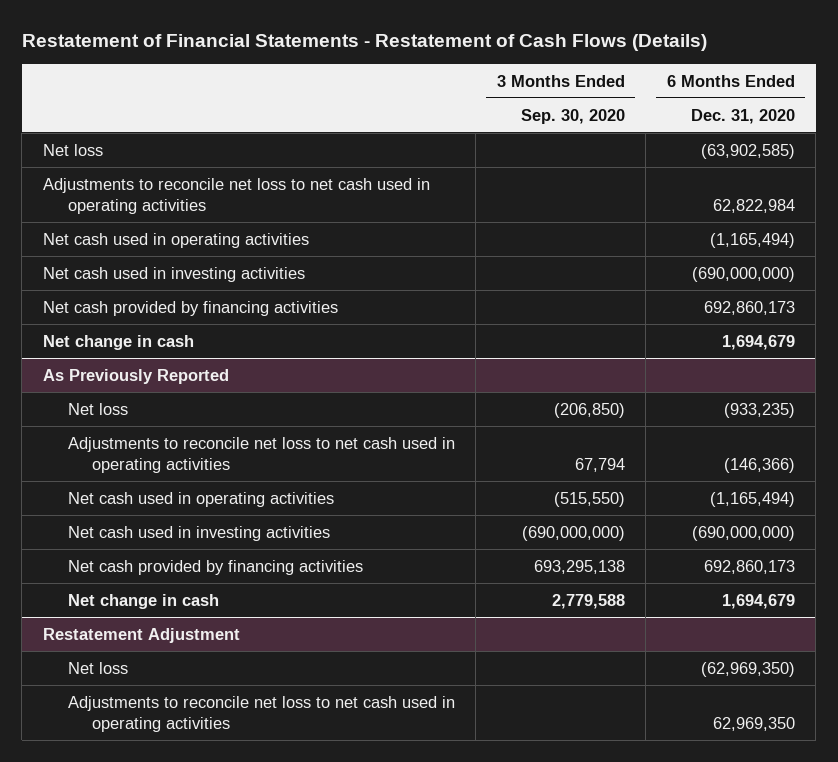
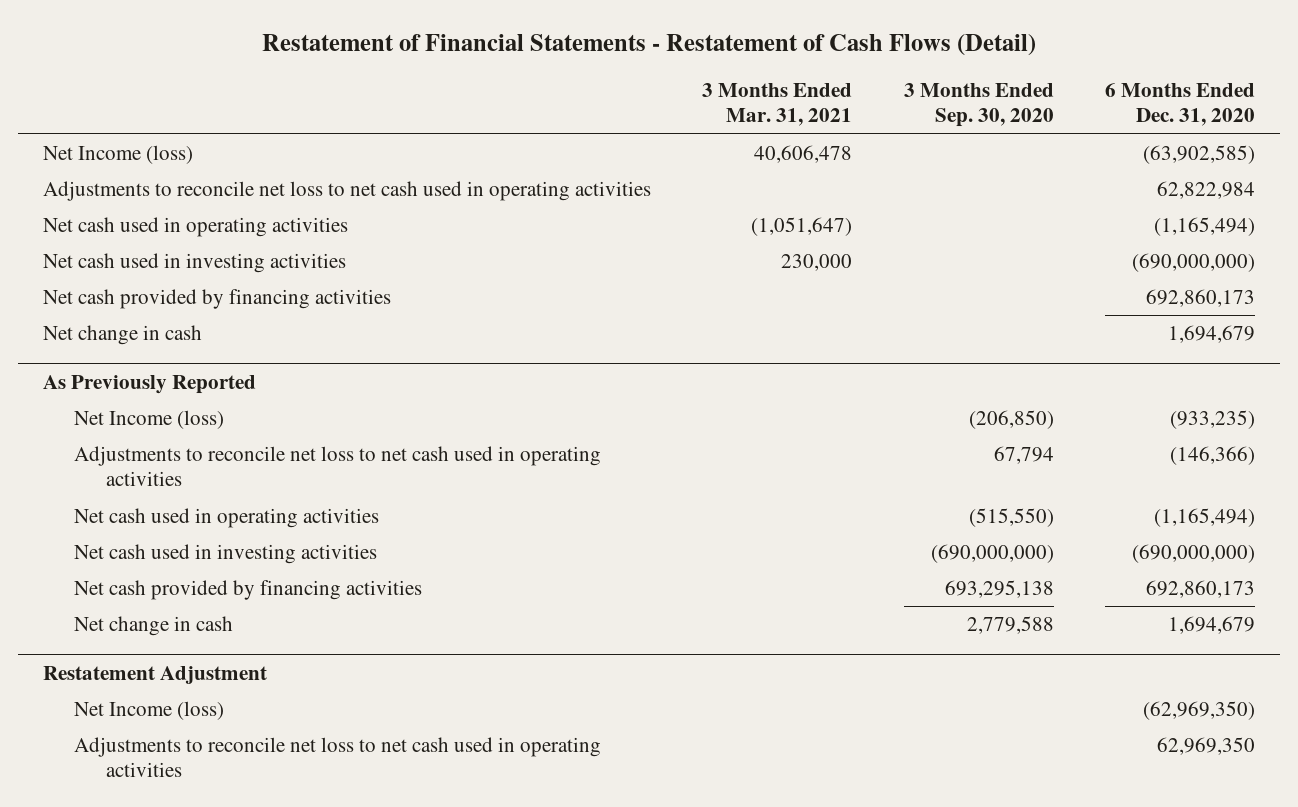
[21,34,707,52] Restatement of Financial Statements - Restatement of Cash Flows (Details) -> [261,33,1036,56] Restatement of Financial Statements - Restatement of Cash Flows (Detail)
none -> [702,83,853,127] 3 Months Ended Mar. 31, 2021
[42,143,103,156] Net loss -> [43,145,194,165] Net Income (loss)
[67,402,128,415] Net loss -> [74,410,225,430] Net Income (loss)
[67,661,128,674] Net loss -> [74,701,225,721] Net Income (loss)

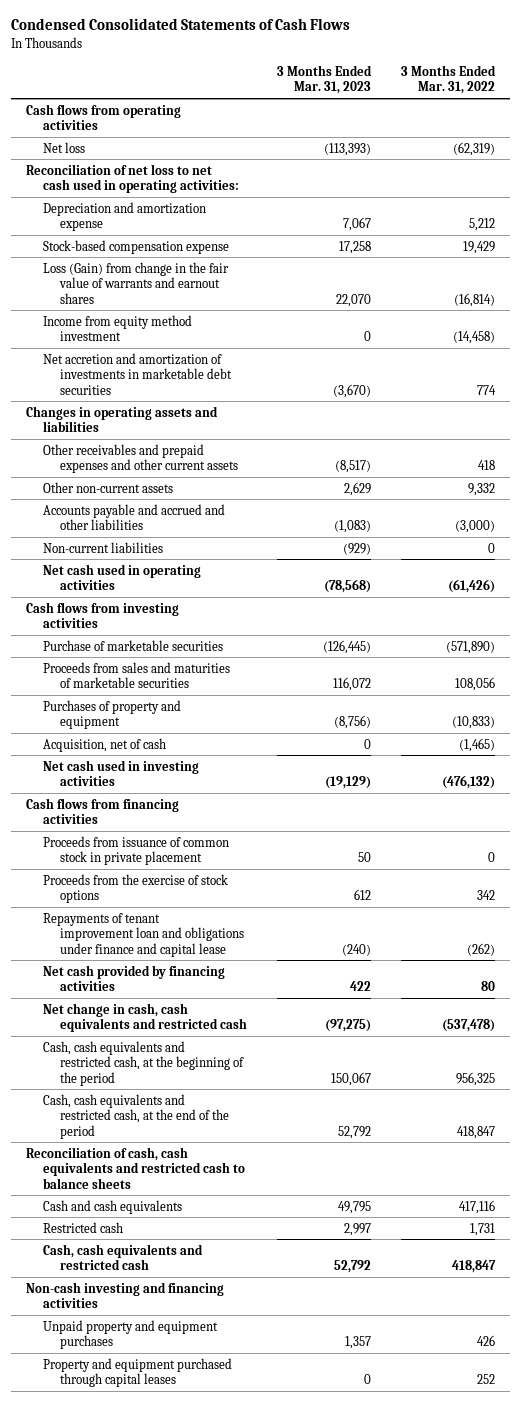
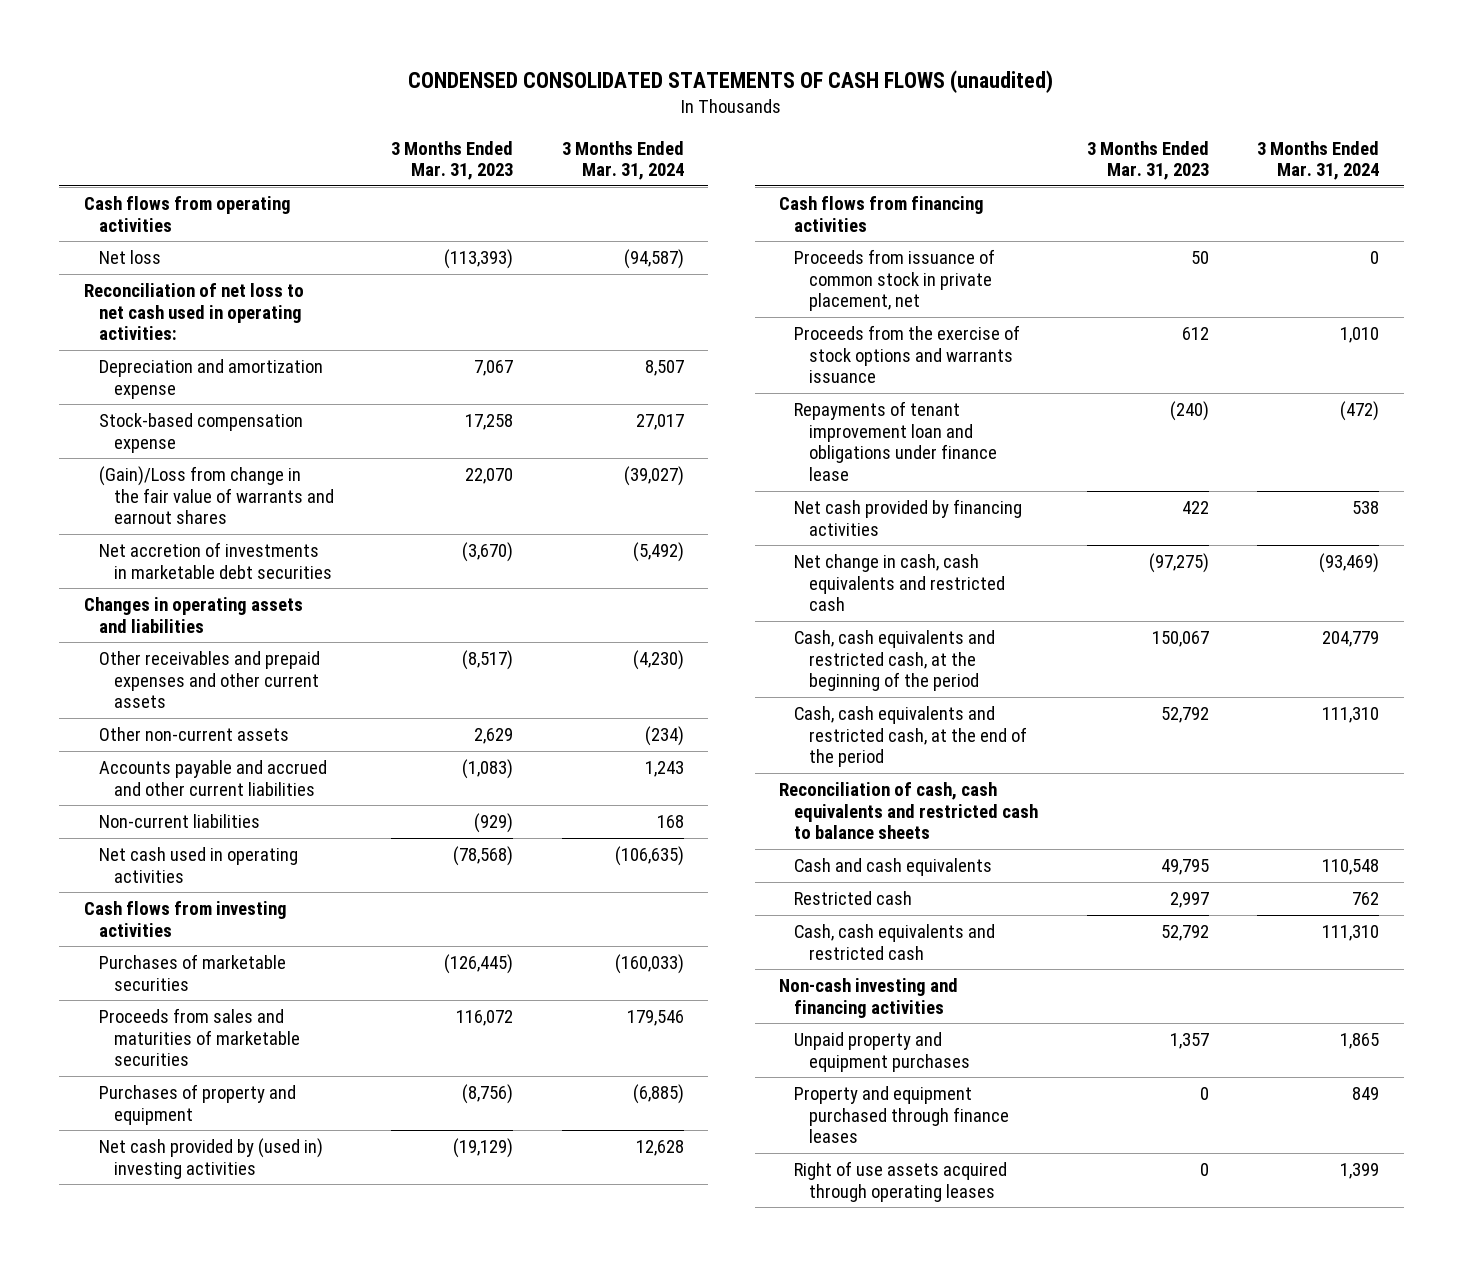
[10,18,350,31] Condensed Consolidated Statements of Cash Flows -> [408,69,1054,93] CONDENSED CONSOLIDATED STATEMENTS OF CASH FLOWS (unaudited)
[401,64,497,95] 3 Months Ended Mar. 31, 2022 -> none
none -> [561,140,684,181] 3 Months Ended Mar. 31, 2024
[43,314,193,342] Income from equity method investment -> none
[43,261,230,304] Loss (Gain) from change in the fair value of warrants and earnout shares -> [98,466,335,525] (Gain)/Loss from change in the fair value of warrants and earnout shares
[43,352,233,395] Net accretion and amortization of investments in marketable debt securities -> [98,542,333,579] Net accretion of investments in marketable debt securities
[43,503,226,531] Accounts payable and accrued and other liabilities -> [98,760,327,796] Accounts payable and accrued and other current liabilities
[43,639,224,651] Purchase of marketable securities -> [98,954,286,991] Purchases of marketable securities
[43,737,167,752] Acquisition, net of cash -> none
[43,759,200,787] Net cash used in investing activities -> [98,1138,323,1179] Net cash provided by (used in) investing activities
[43,835,230,866] Proceeds from issuance of common stock in private placement -> [794,249,996,312] Proceeds from issuance of common stock in private placement, net
[43,873,229,904] Proceeds from the exercise of stock options -> [794,325,1021,384] Proceeds from the exercise of stock options and warrants issuance
[43,912,245,957] Repayments of tenant improvement loan and obligations under finance and capital lease -> [794,401,998,481] Repayments of tenant improvement loan and obligations under finance lease
[43,1357,233,1388] Property and equipment purchased through capital leases -> [794,1086,1010,1144] Property and equipment purchased through finance leases
none -> [794,1161,1008,1202] Right of use assets acquired through operating leases

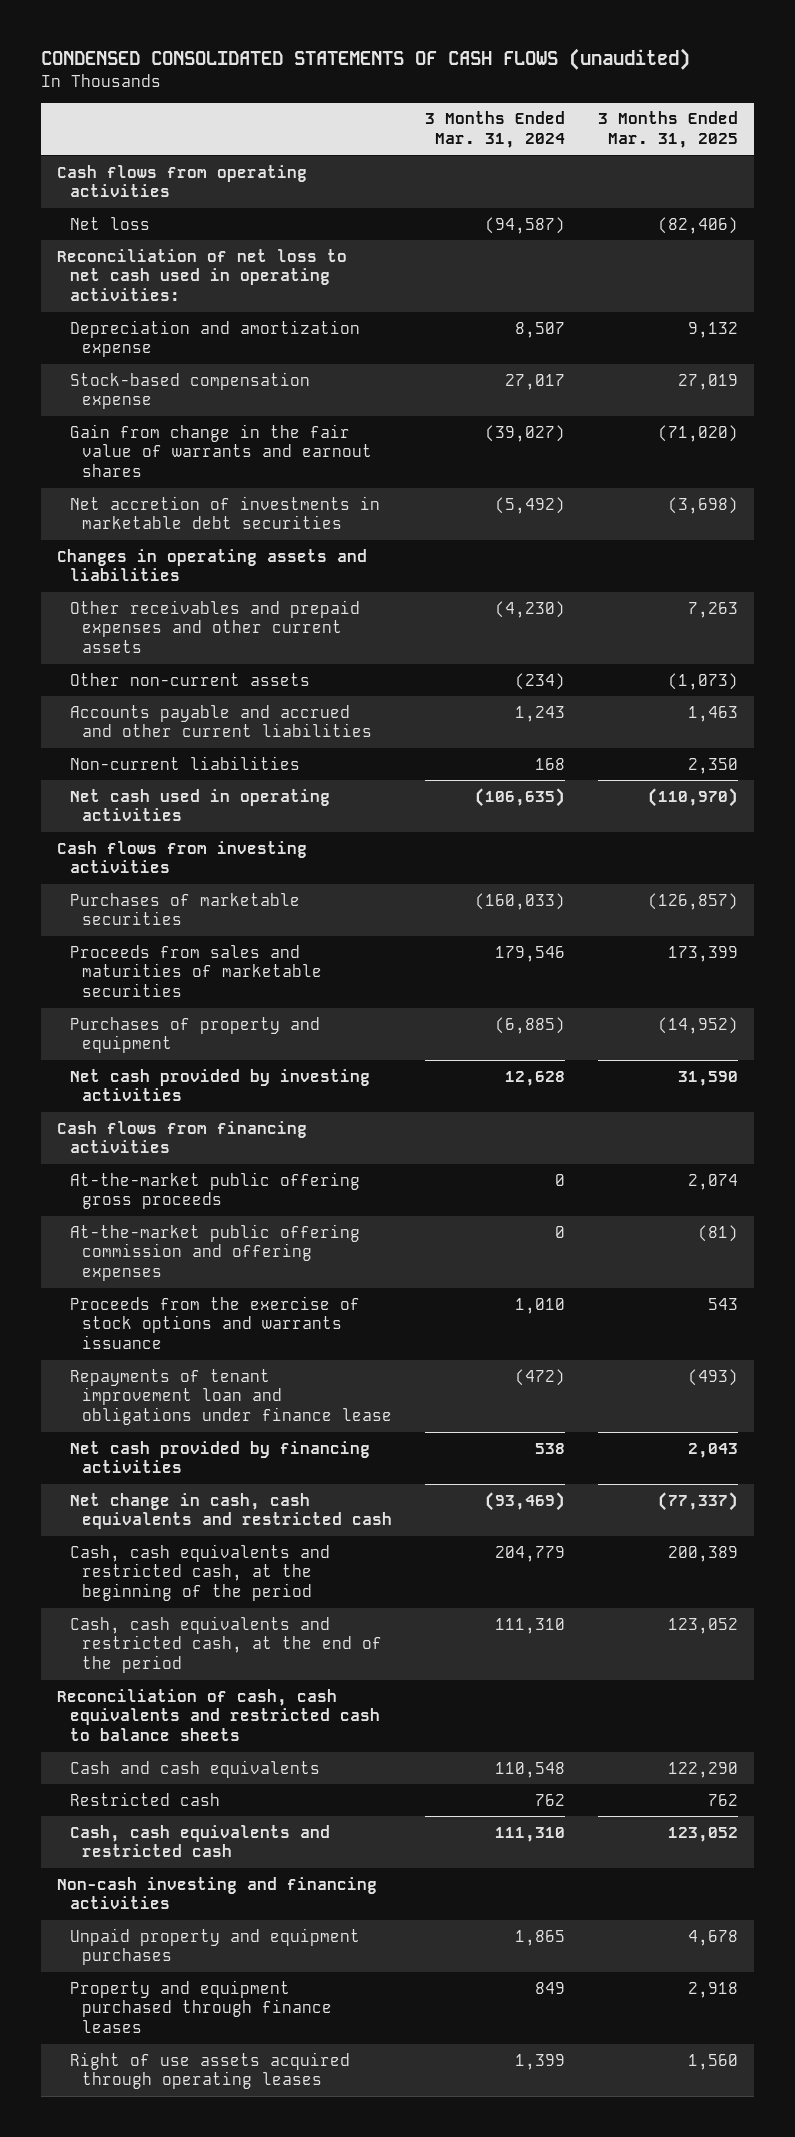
[391,140,514,181] 3 Months Ended Mar. 31, 2023 -> none
none -> [598,111,739,149] 3 Months Ended Mar. 31, 2025
[98,466,335,525] (Gain)/Loss from change in the fair value of warrants and earnout shares -> [69,423,373,478] Gain from change in the fair value of warrants and earnout shares
[98,1138,323,1179] Net cash provided by (used in) investing activities -> [69,1068,370,1102] Net cash provided by investing activities
[794,249,996,312] Proceeds from issuance of common stock in private placement, net -> none
none -> [69,1171,360,1210] At-the-market public offering gross proceeds
none -> [69,1223,360,1282] At-the-market public offering commission and offering expenses

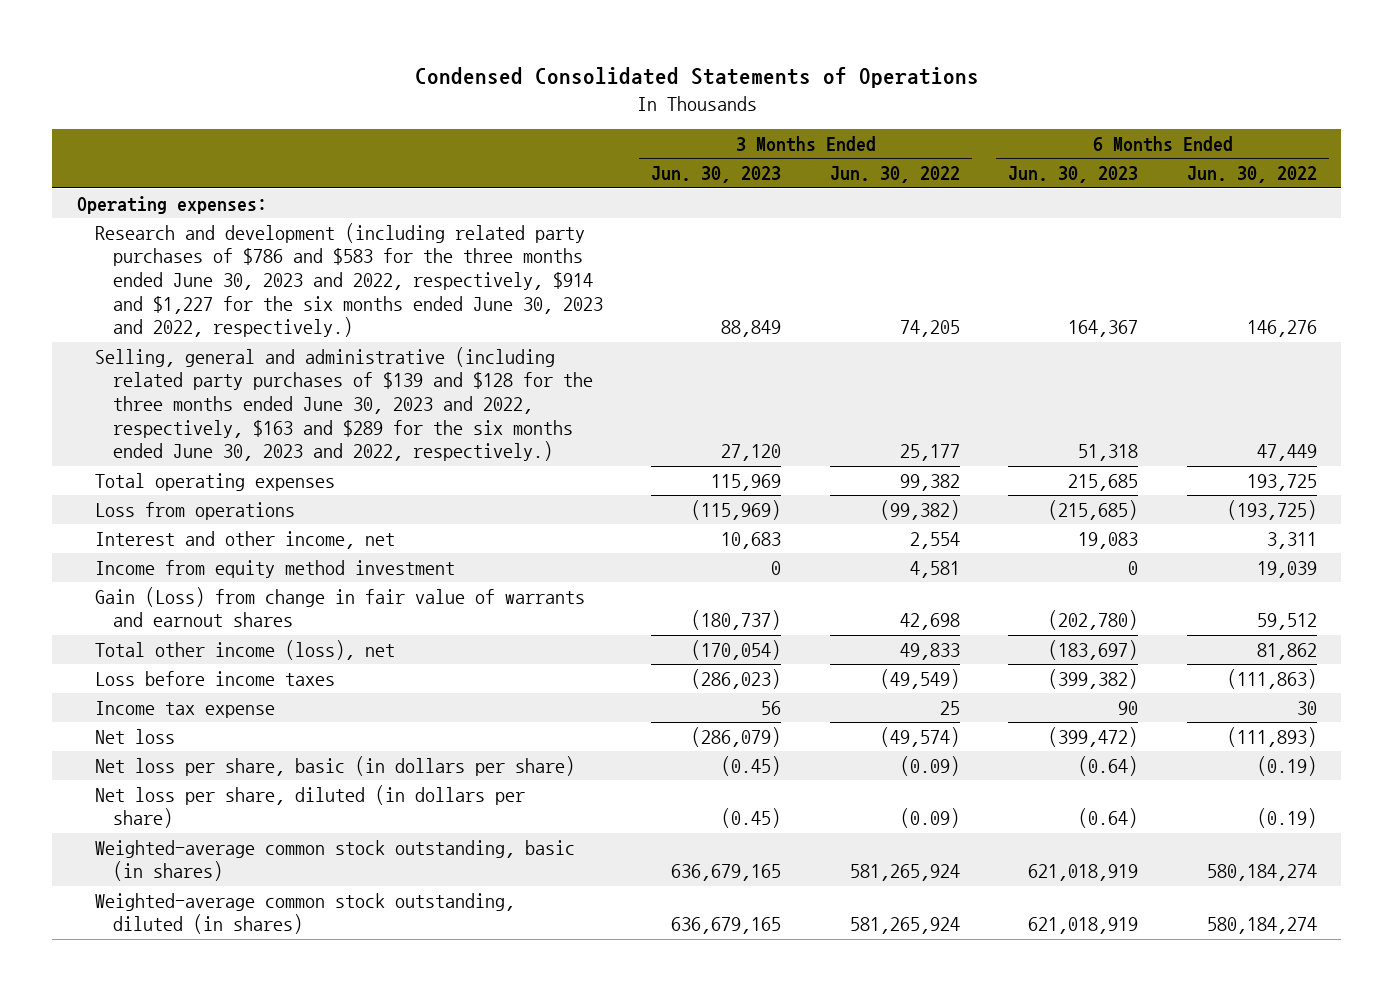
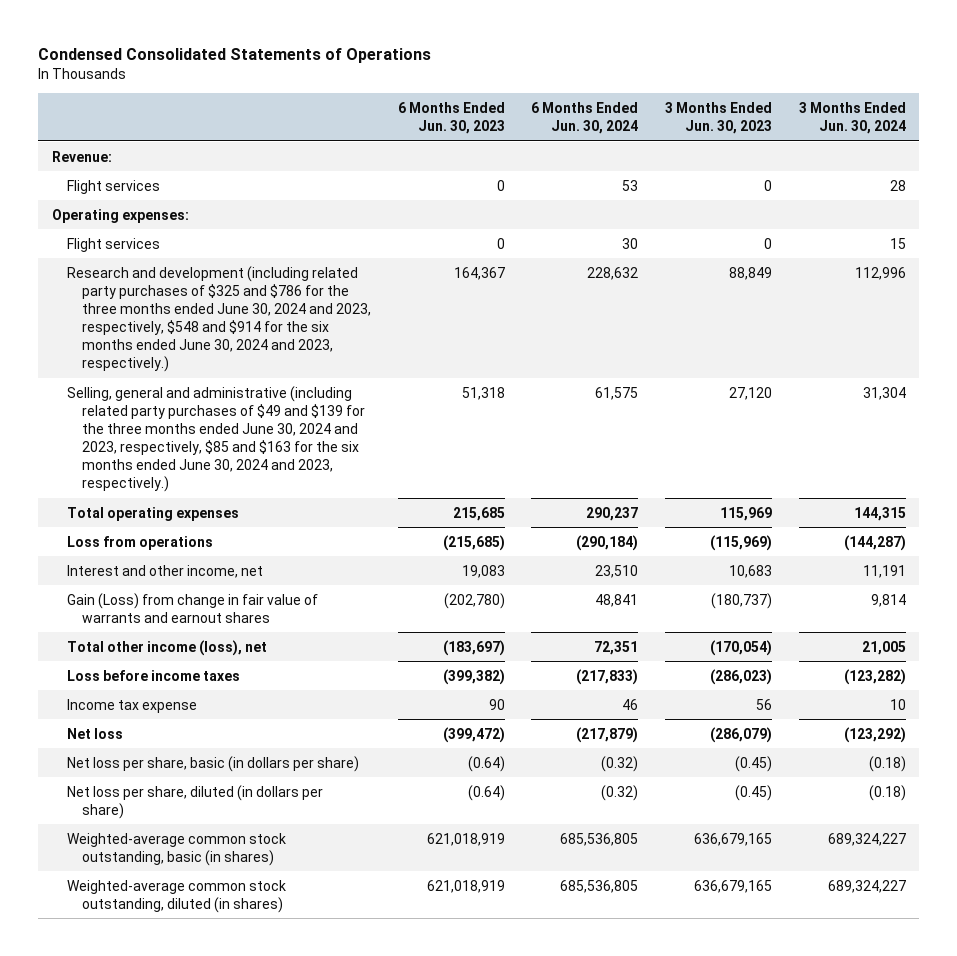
[829,166,960,184] Jun. 30, 2022 -> none
[1186,166,1317,184] Jun. 30, 2022 -> none
none -> [531,101,639,135] 6 Months Ended Jun. 30, 2024
none -> [798,101,906,135] 3 Months Ended Jun. 30, 2024
none -> [51,150,112,162] Revenue:
none -> [66,179,160,194] Flight services
none -> [66,237,160,252] Flight services
[94,222,603,338] Research and development (including related party purchases of $786 and $583 for the three months ended June 30, 2023 and 2022, respectively, $914 and $1,227 for the six months ended June 30, 2023 and 2022, respectively.) -> [66,265,371,373] Research and development (including related party purchases of $325 and $786 for the three months ended June 30, 2024 and 2023, respectively, $548 and $914 for the six months ended June 30, 2024 and 2023, respectively.)
[94,346,593,462] Selling, general and administrative (including related party purchases of $139 and $128 for the three months ended June 30, 2023 and 2022, respectively, $163 and $289 for the six months ended June 30, 2023 and 2022, respectively.) -> [66,385,365,493] Selling, general and administrative (including related party purchases of $49 and $139 for the three months ended June 30, 2024 and 2023, respectively, $85 and $163 for the six months ended June 30, 2024 and 2023, respectively.)
[94,559,455,578] Income from equity method investment -> none

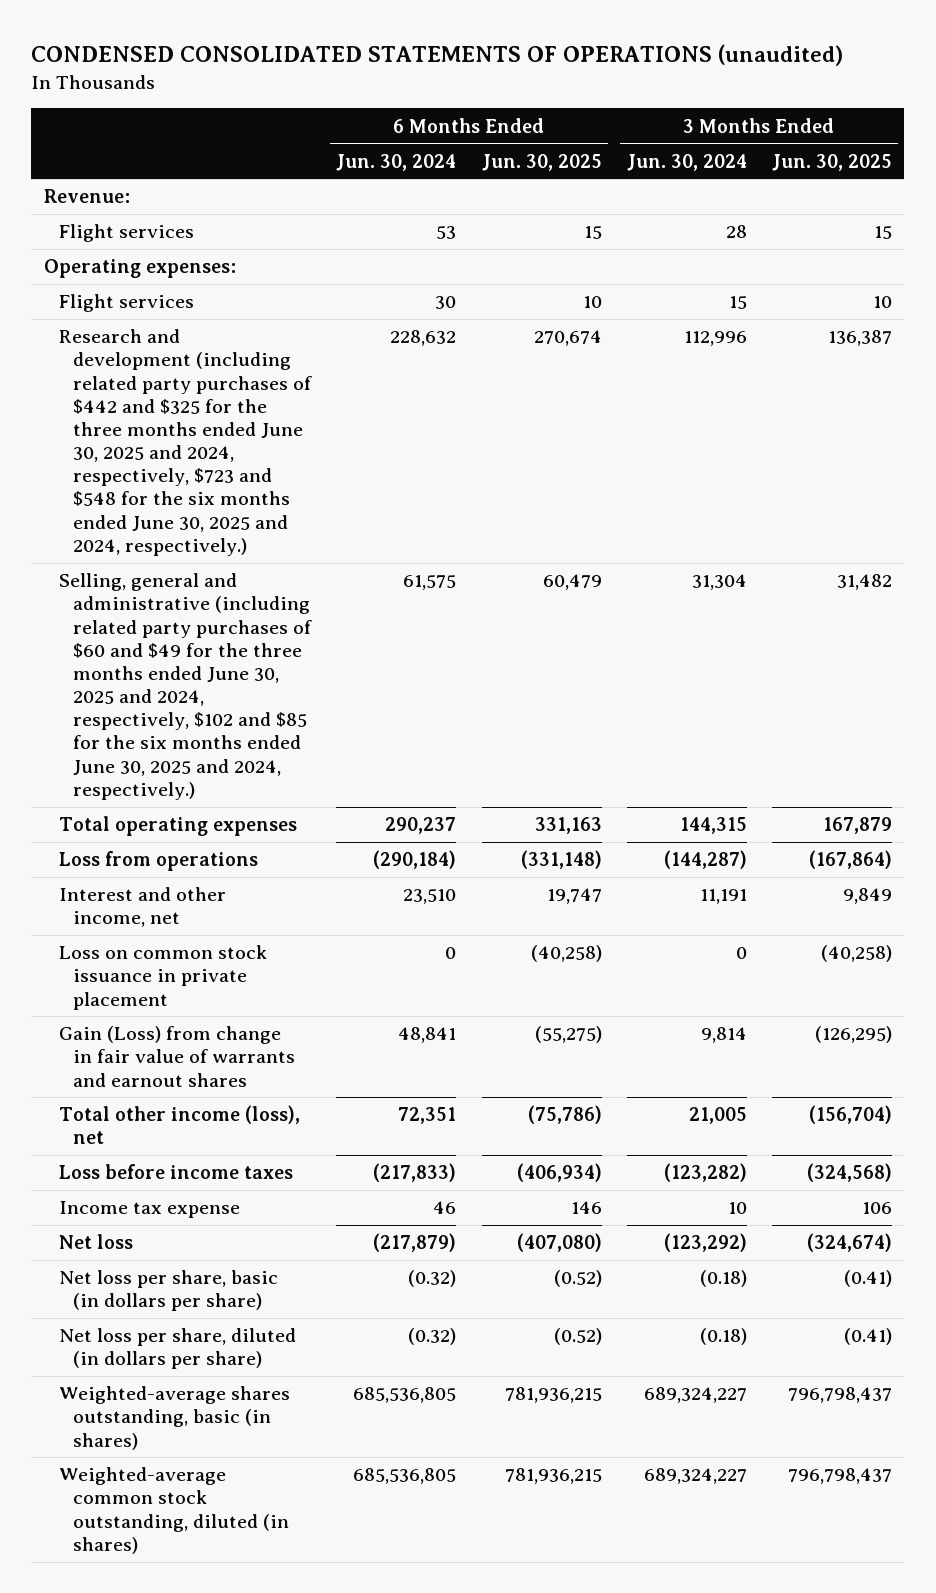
[38,48,432,64] Condensed Consolidated Statements of Operations -> [31,43,844,66] CONDENSED CONSOLIDATED STATEMENTS OF OPERATIONS (unaudited)
[397,101,505,135] 6 Months Ended Jun. 30, 2023 -> none
[665,101,773,135] 3 Months Ended Jun. 30, 2023 -> none
none -> [481,153,602,171] Jun. 30, 2025
none -> [771,153,892,171] Jun. 30, 2025
[66,265,371,373] Research and development (including related party purchases of $325 and $786 for the three months ended June 30, 2024 and 2023, respectively, $548 and $914 for the six months ended June 30, 2024 and 2023, respectively.) -> [58,329,313,556] Research and development (including related party purchases of $442 and $325 for the three months ended June 30, 2025 and 2024, respectively, $723 and $548 for the six months ended June 30, 2025 and 2024, respectively.)
[66,385,365,493] Selling, general and administrative (including related party purchases of $49 and $139 for the three months ended June 30, 2024 and 2023, respectively, $85 and $163 for the six months ended June 30, 2024 and 2023, respectively.) -> [58,573,313,800] Selling, general and administrative (including related party purchases of $60 and $49 for the three months ended June 30, 2025 and 2024, respectively, $102 and $85 for the six months ended June 30, 2025 and 2024, respectively.)
none -> [58,945,267,1010] Loss on common stock issuance in private placement
[66,832,286,866] Weighted-average common stock outstanding, basic (in shares) -> [58,1386,290,1450] Weighted-average shares outstanding, basic (in shares)

